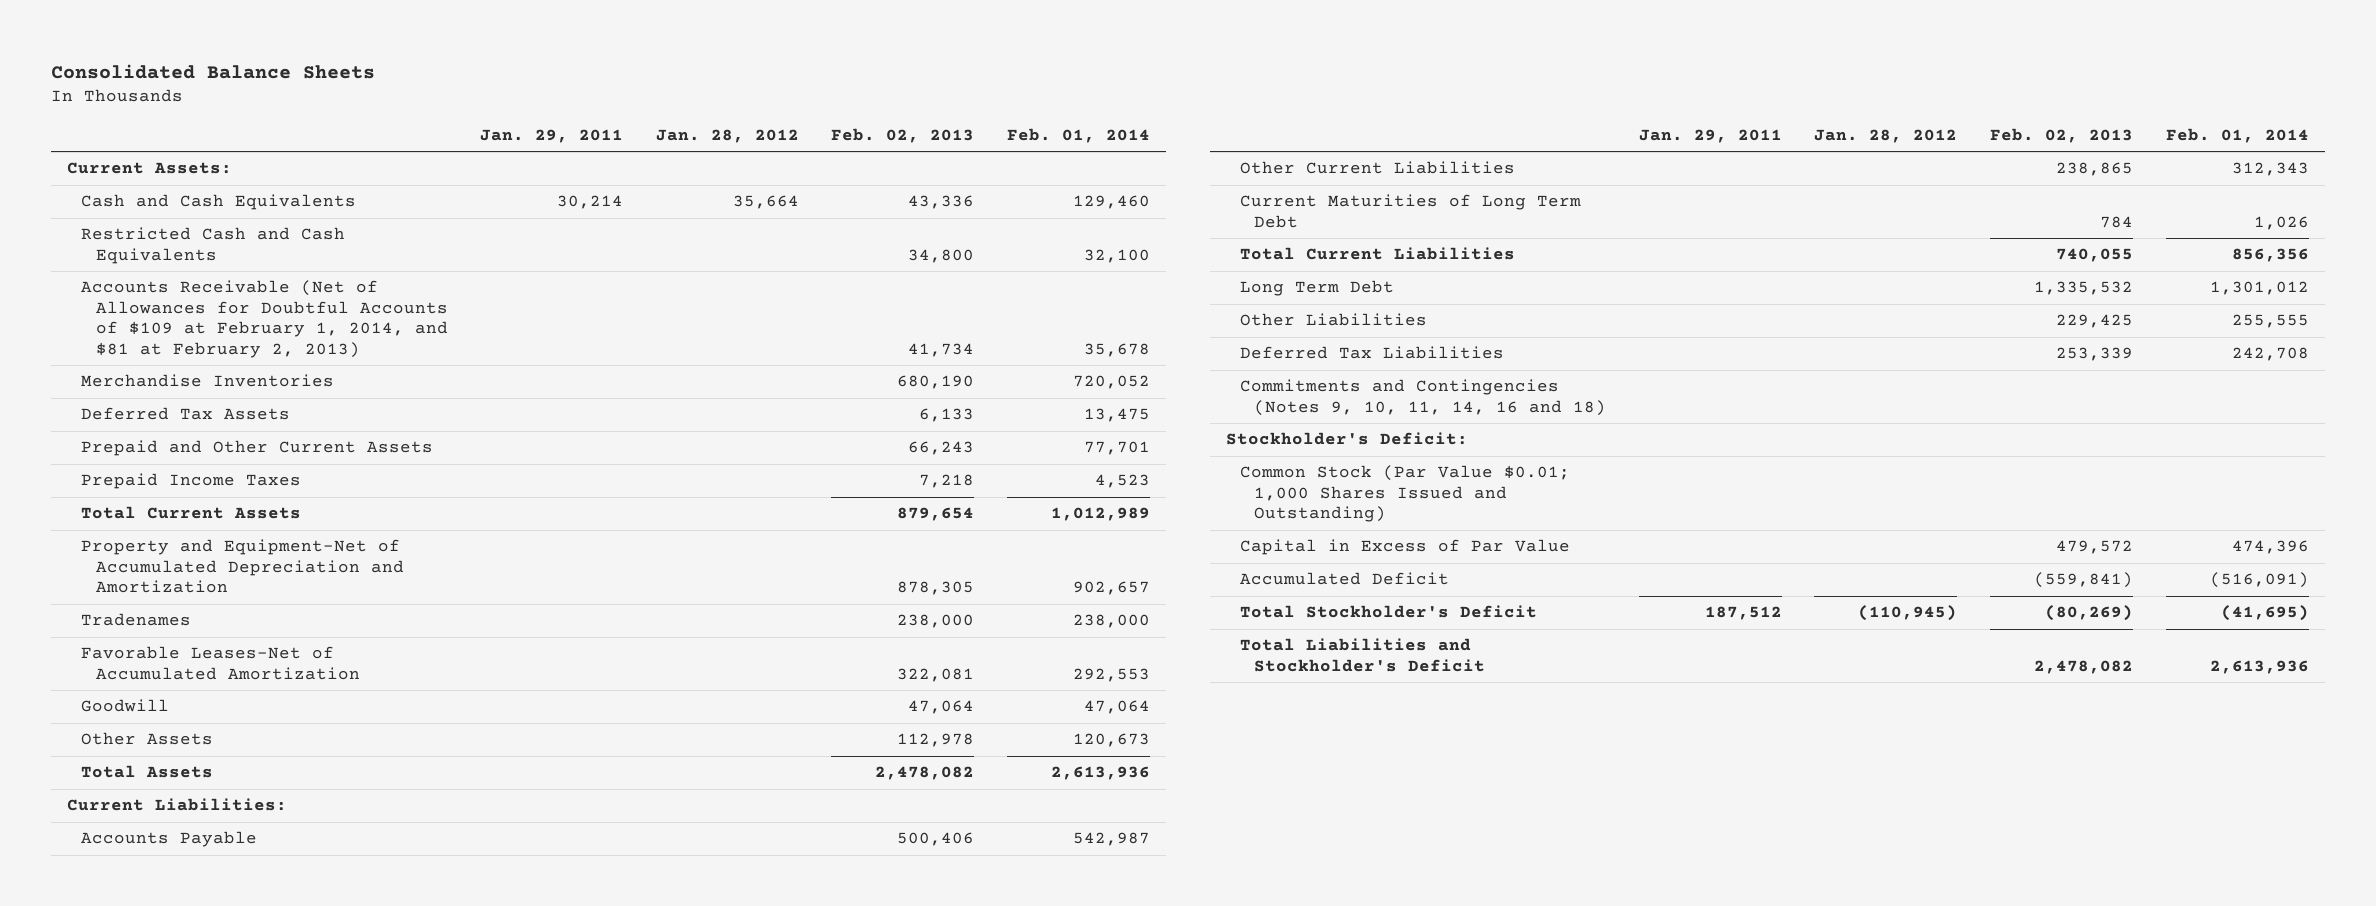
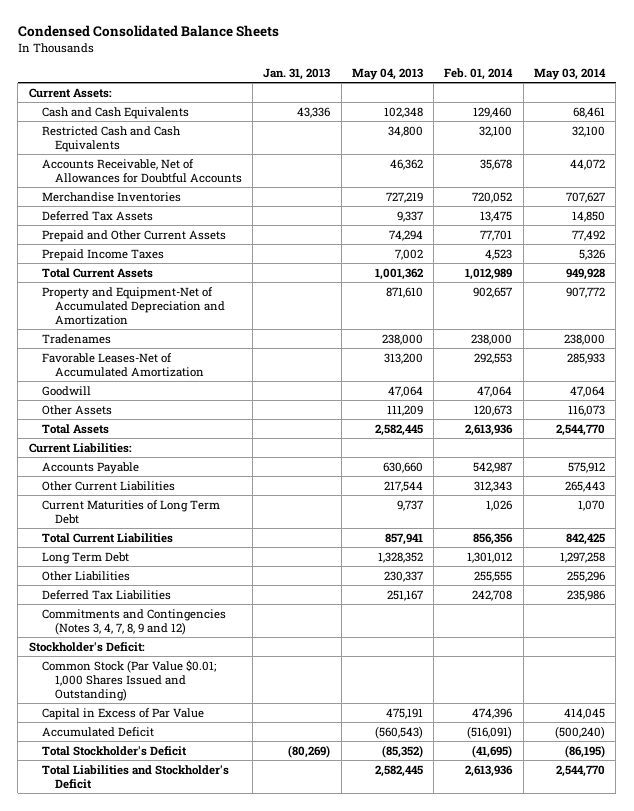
[51,63,376,79] Consolidated Balance Sheets -> [17,24,279,37] Condensed Consolidated Balance Sheets
[480,128,624,143] Jan. 29, 2011 -> none
[655,128,799,143] Jan. 28, 2012 -> none
[831,127,975,143] Feb. 02, 2013 -> none
none -> [263,67,331,80] Jan. 31, 2013
none -> [351,67,423,80] May 04, 2013
none -> [533,67,606,80] May 03, 2014
[81,280,448,358] Accounts Receivable (Net of Allowances for Doubtful Accounts of $109 at February 1, 2014, and $81 at February 2, 2013) -> [41,158,242,183] Accounts Receivable, Net of Allowances for Doubtful Accounts
[1240,379,1607,416] Commitments and Contingencies (Notes 9, 10, 11, 14, 16 and 18) -> [41,608,226,635] Commitments and Contingencies (Notes 3, 4, 7, 8, 9 and 12)

